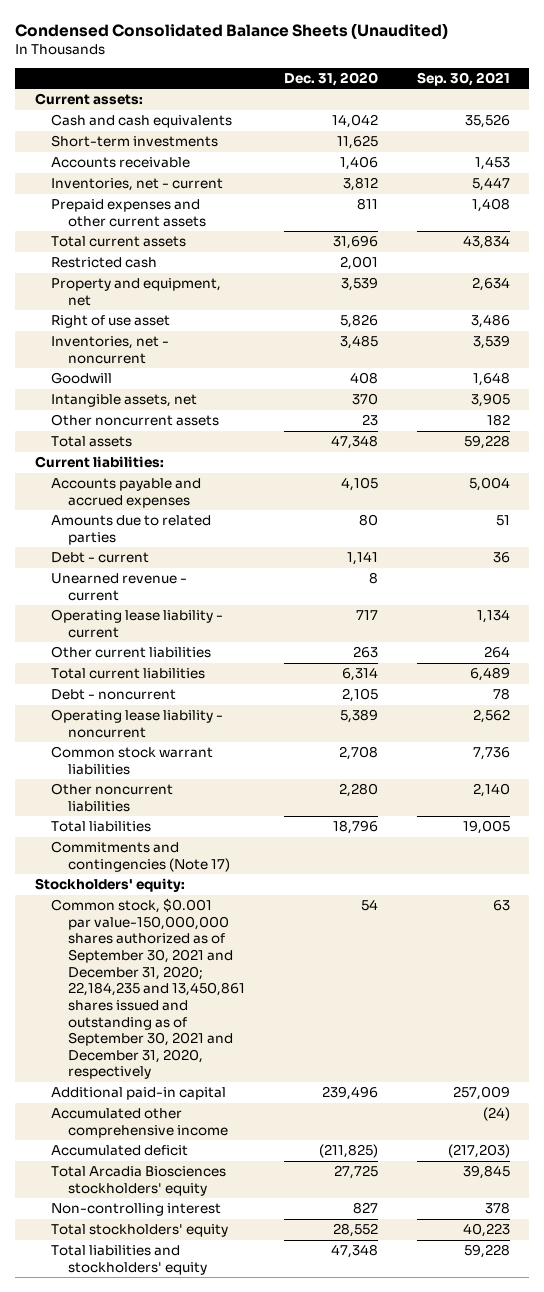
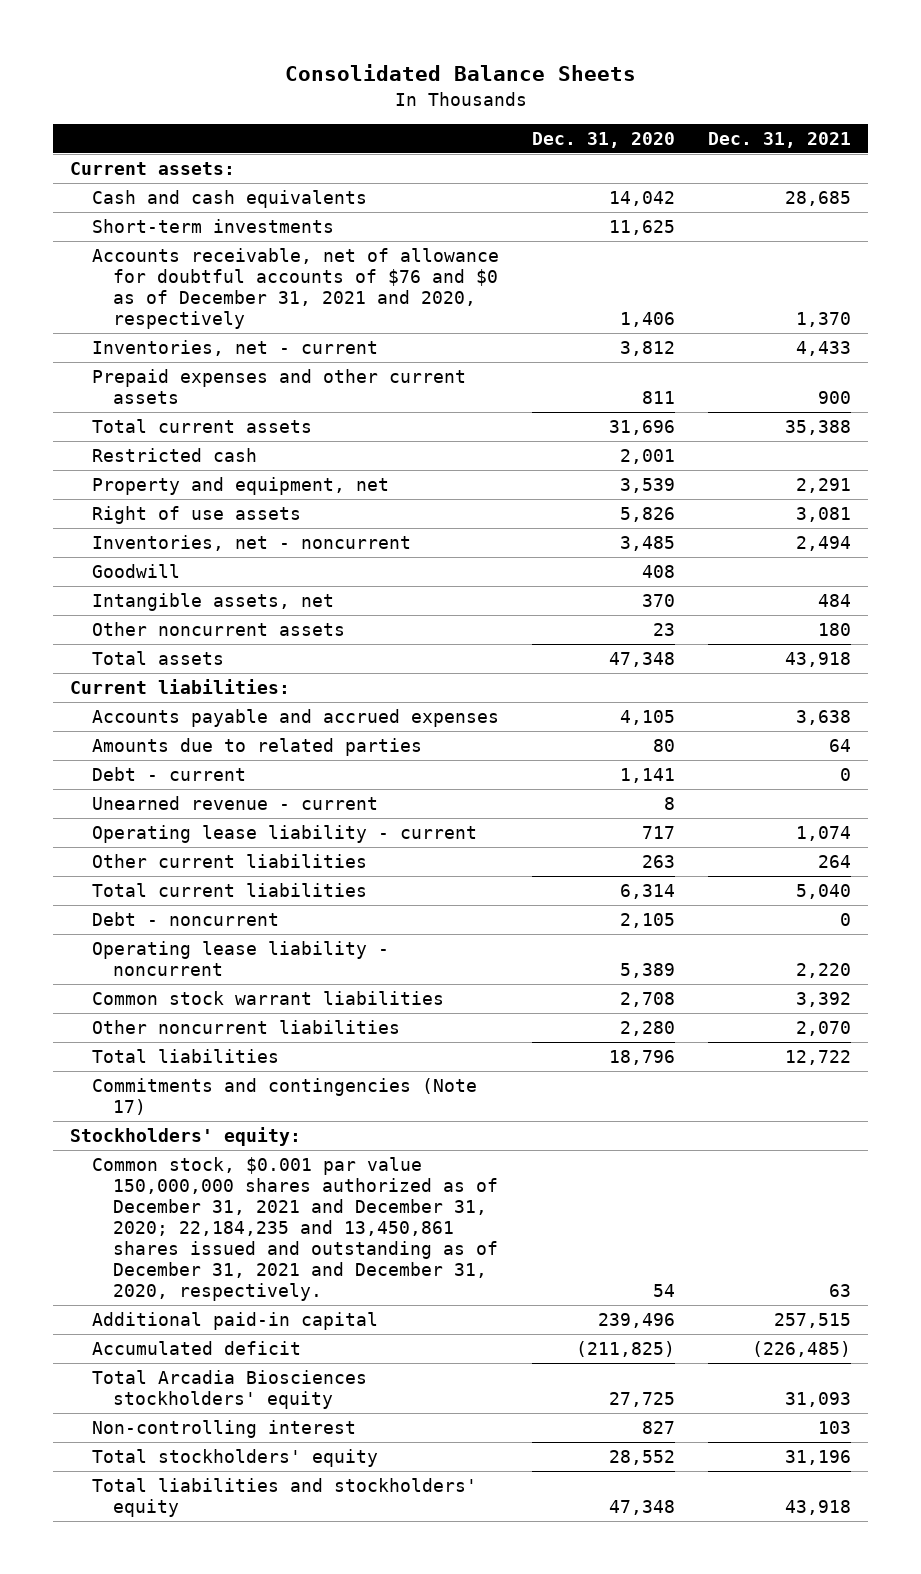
[15,23,449,40] Condensed Consolidated Balance Sheets (Unaudited) -> [284,64,636,82] Consolidated Balance Sheets
[416,72,510,87] Sep. 30, 2021 -> none
none -> [708,131,852,148] Dec. 31, 2021
[51,157,191,169] Accounts receivable -> [91,248,499,329] Accounts receivable, net of allowance for doubtful accounts of $76 and $0 as of December 31, 2021 and 2020, respectively
[51,315,171,329] Right of use asset -> [91,506,301,525] Right of use assets
[51,898,246,1080] Common stock, $0.001 par value-150,000,000 shares authorized as of September 30, 2021 and December 31, 2020; 22,184,235 and 13,450,861 shares issued and outstanding as of September 30, 2021 and December 31, 2020, respectively -> [91,1157,499,1301] Common stock, $0.001 par value 150,000,000 shares authorized as of December 31, 2021 and December 31, 2020; 22,184,235 and 13,450,861 shares issued and outstanding as of December 31, 2021 and December 31, 2020, respectively.
[51,1108,229,1138] Accumulated other comprehensive income -> none

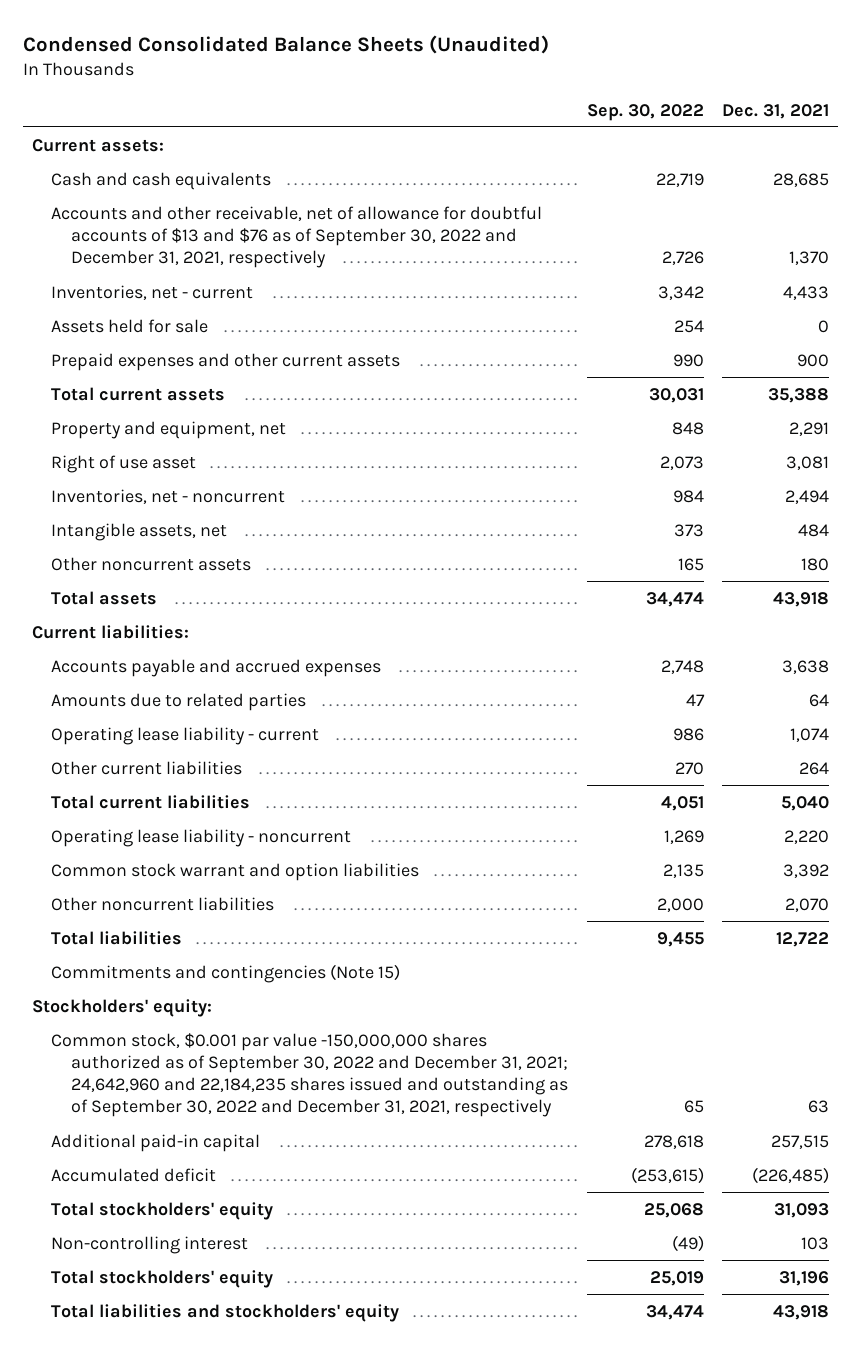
[284,64,636,82] Consolidated Balance Sheets -> [22,34,549,54] Condensed Consolidated Balance Sheets (Unaudited)
[531,131,675,148] Dec. 31, 2020 -> none
none -> [586,103,704,121] Sep. 30, 2022
[91,219,334,234] Short-term investments -> none
[91,248,499,329] Accounts receivable, net of allowance for doubtful accounts of $76 and $0 as of December 31, 2021 and 2020, respectively -> [51,205,543,269] Accounts and other receivable, net of allowance for doubtful accounts of $13 and $76 as of September 30, 2022 and December 31, 2021, respectively
none -> [51,318,209,333] Assets held for sale
[91,448,257,463] Restricted cash -> none
[91,506,301,525] Right of use assets -> [51,454,197,473] Right of use asset
[91,564,180,579] Goodwill -> none
[91,767,246,782] Debt - current -> none
[91,796,378,811] Unearned revenue - current -> none
[91,912,279,927] Debt - noncurrent -> none
[91,991,444,1006] Common stock warrant liabilities -> [51,862,420,881] Common stock warrant and option liabilities
[91,1078,477,1116] Commitments and contingencies (Note 17) -> [51,963,401,983] Commitments and contingencies (Note 15)
[91,1157,499,1301] Common stock, $0.001 par value 150,000,000 shares authorized as of December 31, 2021 and December 31, 2020; 22,184,235 and 13,450,861 shares issued and outstanding as of December 31, 2021 and December 31, 2020, respectively. -> [51,1032,569,1118] Common stock, $0.001 par value -150,000,000 shares authorized as of September 30, 2022 and December 31, 2021; 24,642,960 and 22,184,235 shares issued and outstanding as of September 30, 2022 and December 31, 2021, respectively
[91,1370,367,1410] Total Arcadia Biosciences stockholders' equity -> [51,1201,274,1220] Total stockholders' equity

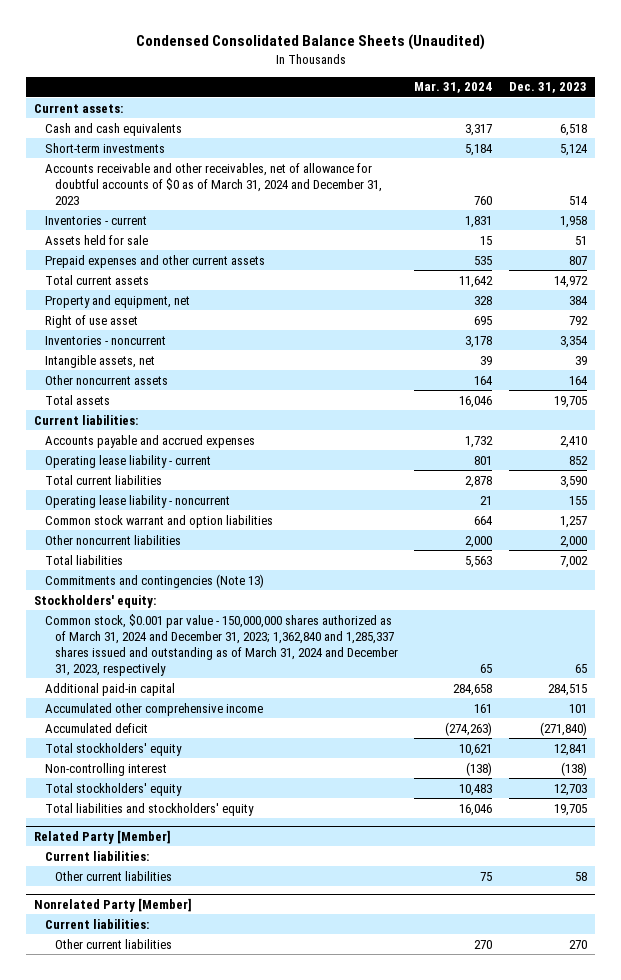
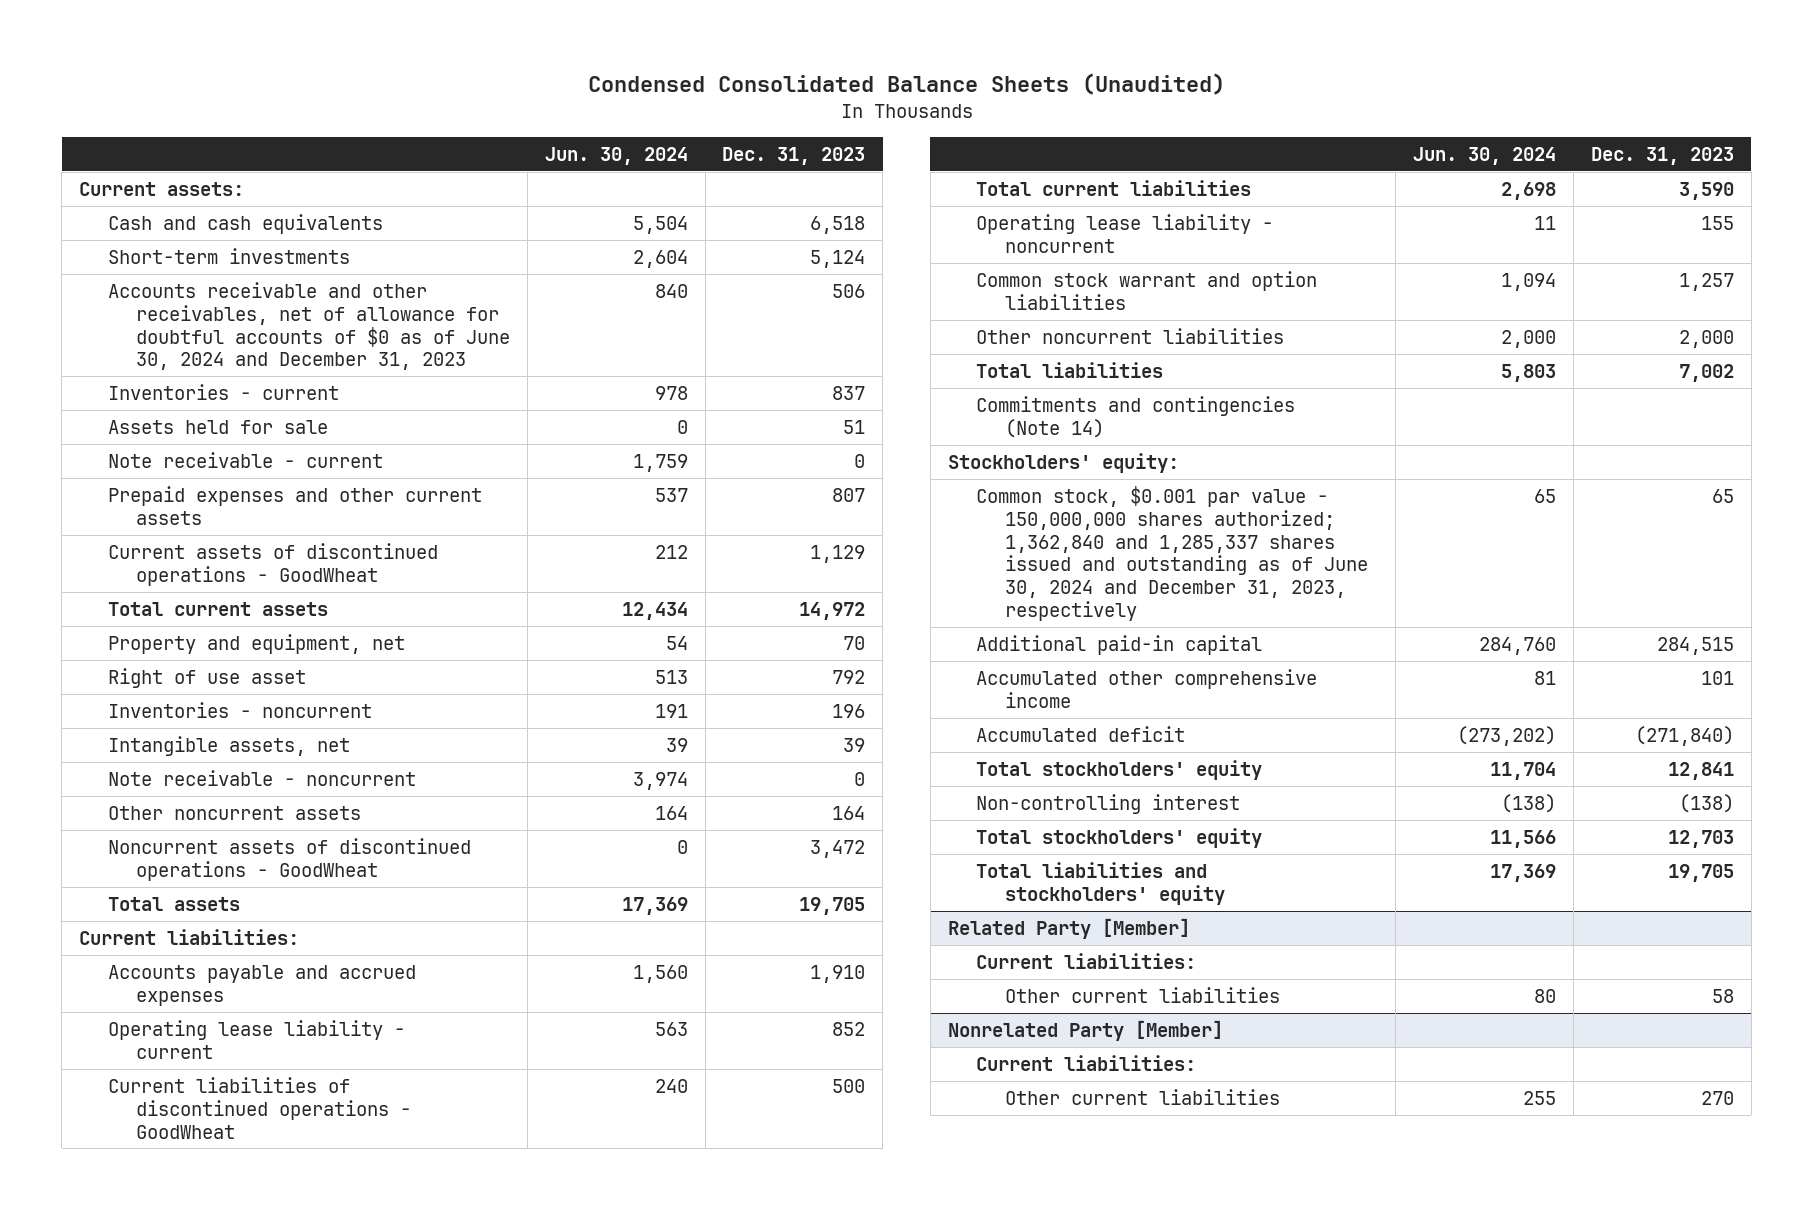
[414,82,493,94] Mar. 31, 2024 -> none
none -> [544,146,688,165] Jun. 30, 2024
[44,162,382,205] Accounts receivable and other receivables, net of allowance for doubtful accounts of $0 as of March 31, 2024 and December 31, 2023 -> [107,281,511,371] Accounts receivable and other receivables, net of allowance for doubtful accounts of $0 as of June 30, 2024 and December 31, 2023
[568,195,588,205] 514 -> [832,283,866,298] 506
[559,215,587,228] 1,958 -> [832,385,866,400] 837
none -> [107,451,383,468] Note receivable - current
none -> [107,542,438,586] Current assets of discontinued operations - GoodWheat
[568,295,588,305] 384 -> [843,635,866,650] 70
[559,335,588,348] 3,354 -> [832,703,866,718] 196
none -> [107,769,416,786] Note receivable - noncurrent
none -> [107,837,471,881] Noncurrent assets of discontinued operations - GoodWheat
[559,435,587,448] 2,410 -> [810,964,866,983] 1,910
none -> [107,1076,412,1139] Current liabilities of discontinued operations - GoodWheat
[44,573,264,588] Commitments and contingencies (Note 13) -> [976,395,1296,438] Commitments and contingencies (Note 14)
[44,613,398,676] Common stock, $0.001 par value - 150,000,000 shares authorized as of March 31, 2024 and December 31, 2023; 1,362,840 and 1,285,337 shares issued and outstanding as of March 31, 2024 and December 31, 2023, respectively -> [976,485,1368,622] Common stock, $0.001 par value - 150,000,000 shares authorized; 1,362,840 and 1,285,337 shares issued and outstanding as of June 30, 2024 and December 31, 2023, respectively

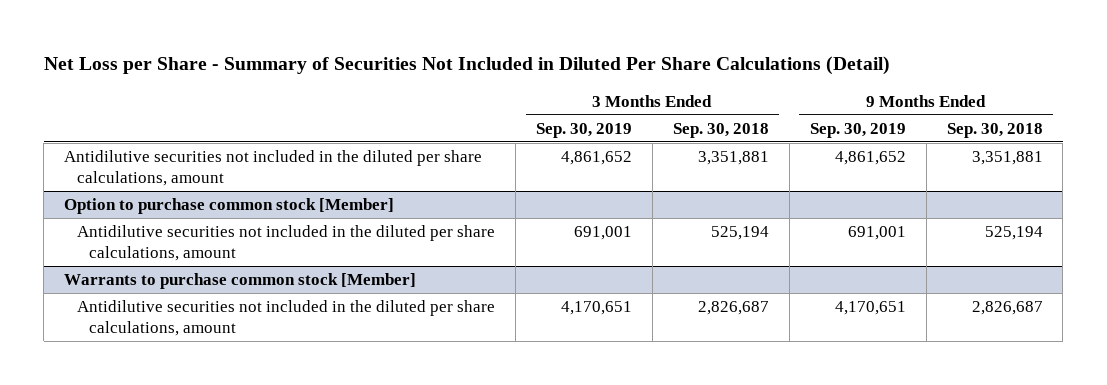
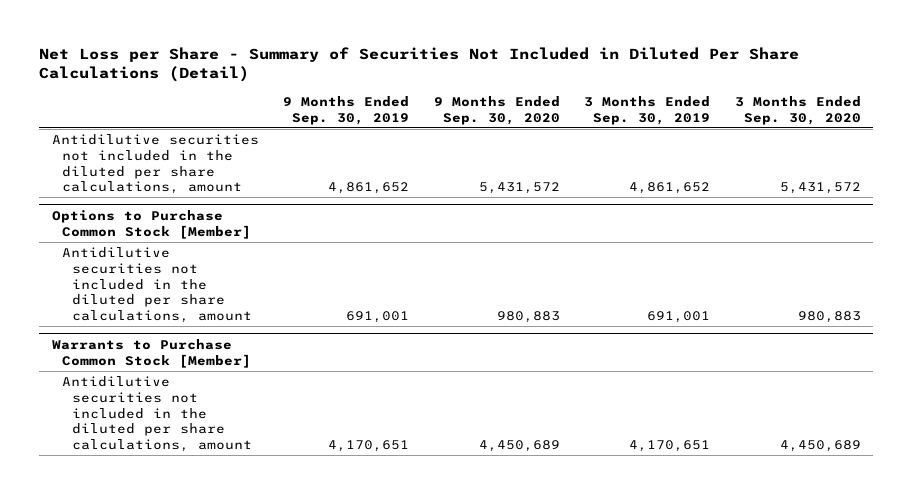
[672,122,769,138] Sep. 30, 2018 -> none
[946,122,1043,138] Sep. 30, 2018 -> none
none -> [433,95,560,125] 9 Months Ended Sep. 30, 2020
none -> [734,95,861,125] 3 Months Ended Sep. 30, 2020
[64,198,395,215] Option to purchase common stock [Member] -> [51,209,251,239] Options to Purchase Common Stock [Member]
[64,273,417,290] Warrants to purchase common stock [Member] -> [51,338,251,368] Warrants to Purchase Common Stock [Member]

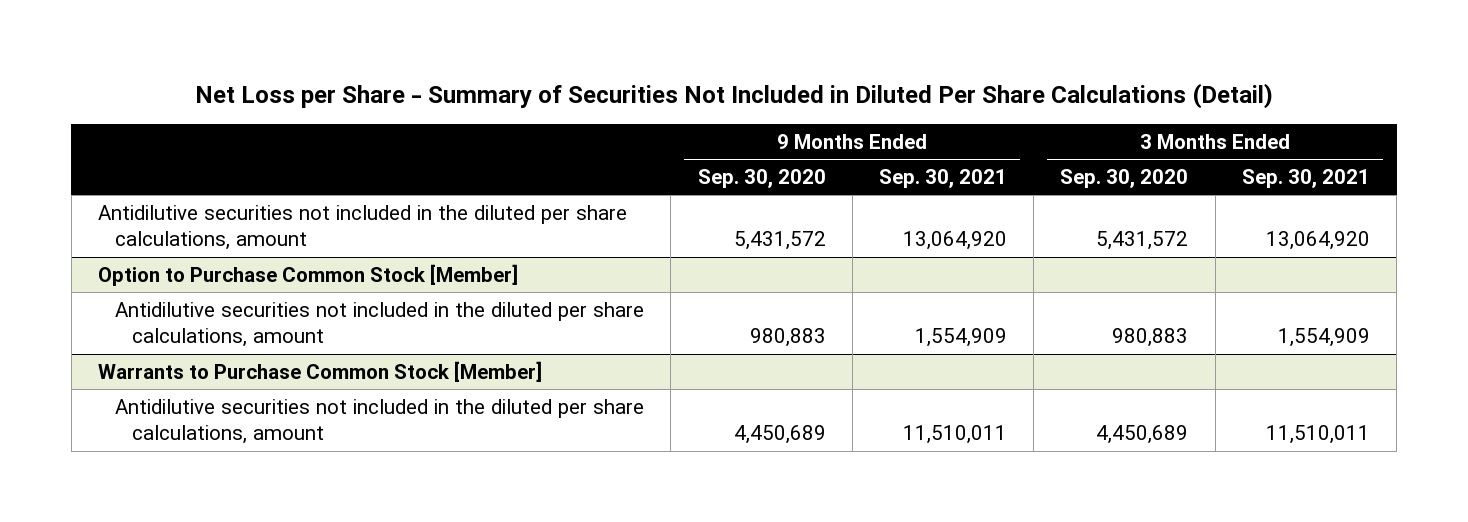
[283,95,410,125] 9 Months Ended Sep. 30, 2019 -> none
[584,95,711,125] 3 Months Ended Sep. 30, 2019 -> none
none -> [879,168,1008,188] Sep. 30, 2021
none -> [1241,168,1370,188] Sep. 30, 2021
[51,209,251,239] Options to Purchase Common Stock [Member] -> [97,263,518,286] Option to Purchase Common Stock [Member]

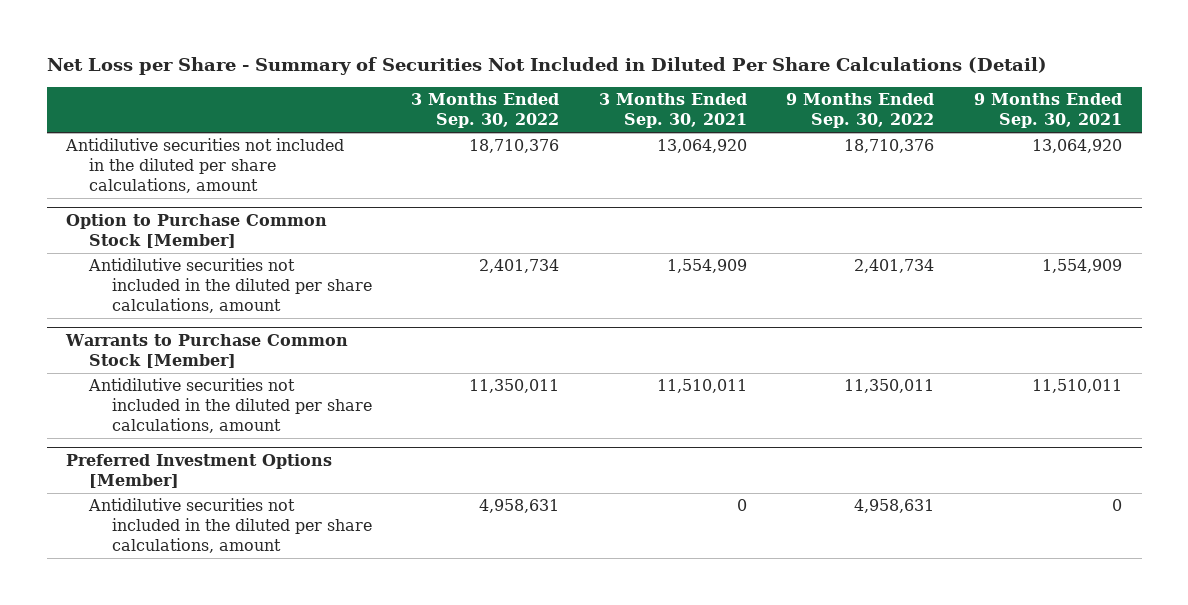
[697,168,826,188] Sep. 30, 2020 -> none
[1060,168,1189,188] Sep. 30, 2020 -> none
none -> [411,93,560,129] 3 Months Ended Sep. 30, 2022
none -> [786,93,935,129] 9 Months Ended Sep. 30, 2022
none -> [66,454,333,489] Preferred Investment Options [Member]
none -> [88,498,372,554] Antidilutive securities not included in the diluted per share calculations, amount

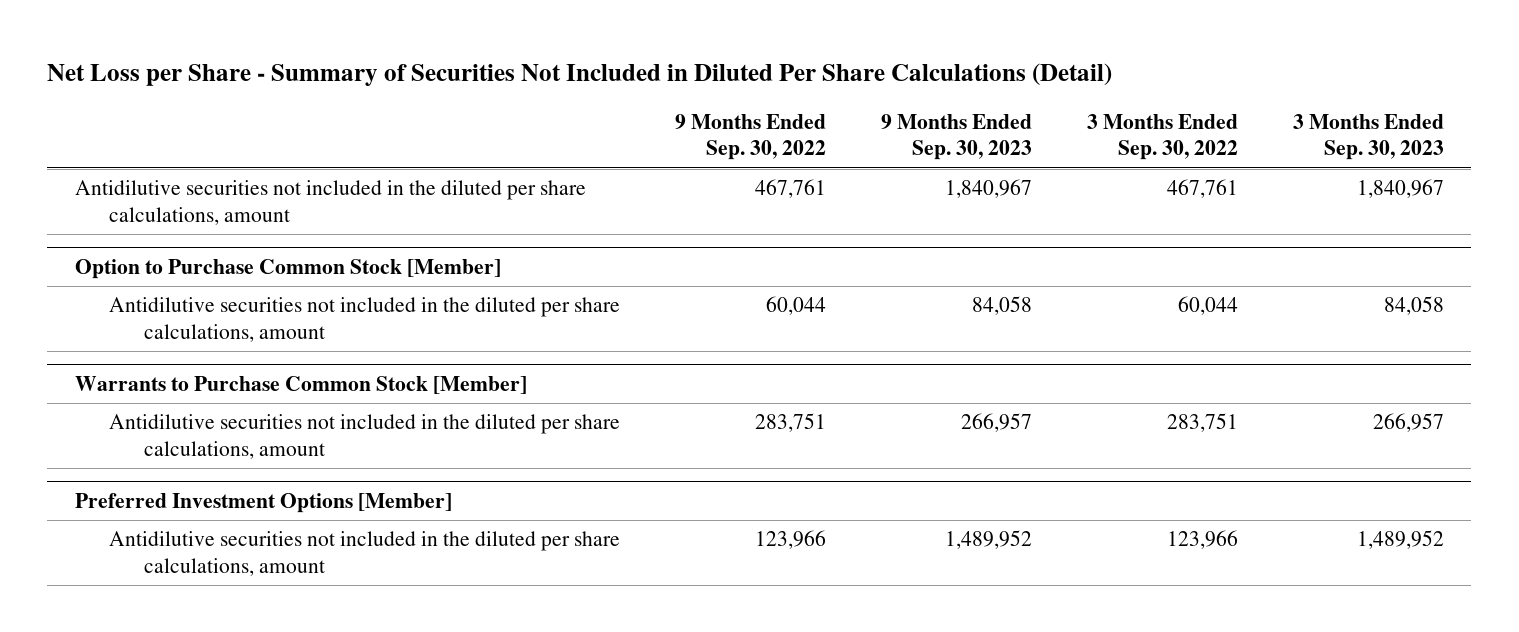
[598,93,747,129] 3 Months Ended Sep. 30, 2021 -> none
[973,93,1122,129] 9 Months Ended Sep. 30, 2021 -> none
none -> [880,114,1032,161] 9 Months Ended Sep. 30, 2023
none -> [1292,114,1444,161] 3 Months Ended Sep. 30, 2023
[469,139,560,154] 18,710,376 -> [1166,179,1238,199] 467,761
[844,139,935,154] 18,710,376 -> [755,179,827,199] 467,761
[479,259,560,274] 2,401,734 -> [1177,296,1238,316] 60,044
[854,259,935,274] 2,401,734 -> [766,296,827,316] 60,044
[469,379,560,394] 11,350,011 -> [1166,413,1238,433] 283,751
[844,379,935,394] 11,350,011 -> [755,413,827,433] 283,751
[479,499,560,514] 4,958,631 -> [1166,530,1238,550] 123,966
[854,499,935,514] 4,958,631 -> [755,530,827,550] 123,966

